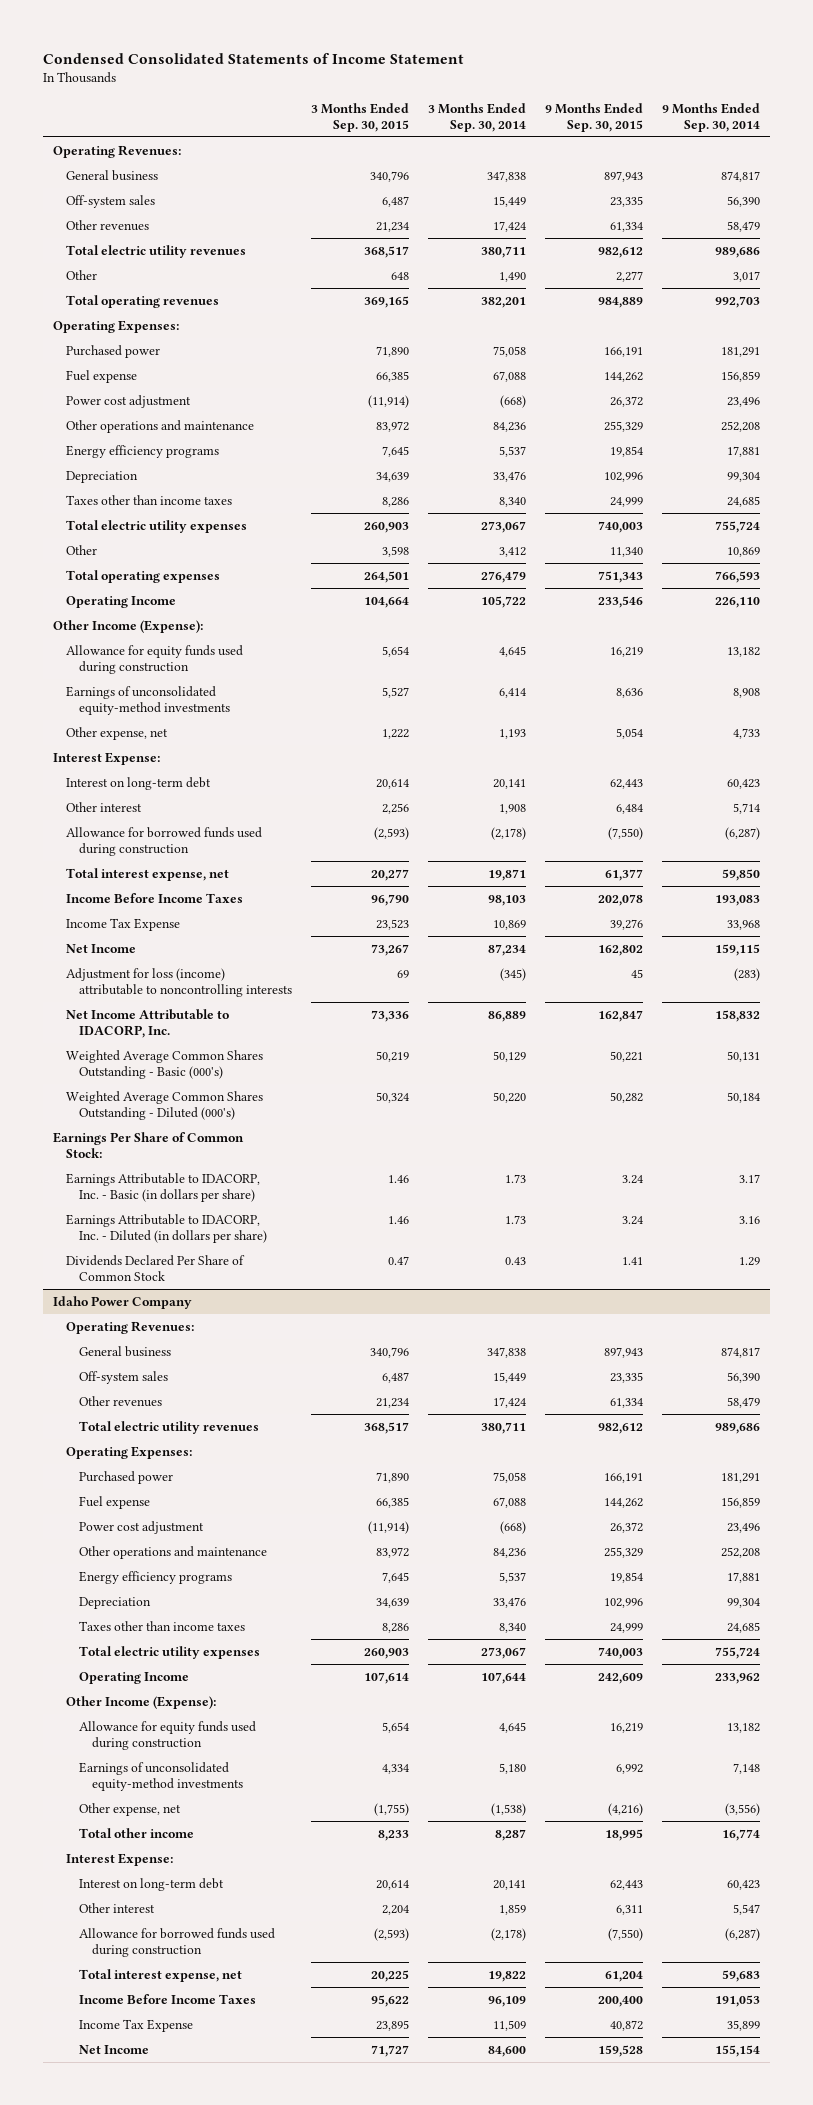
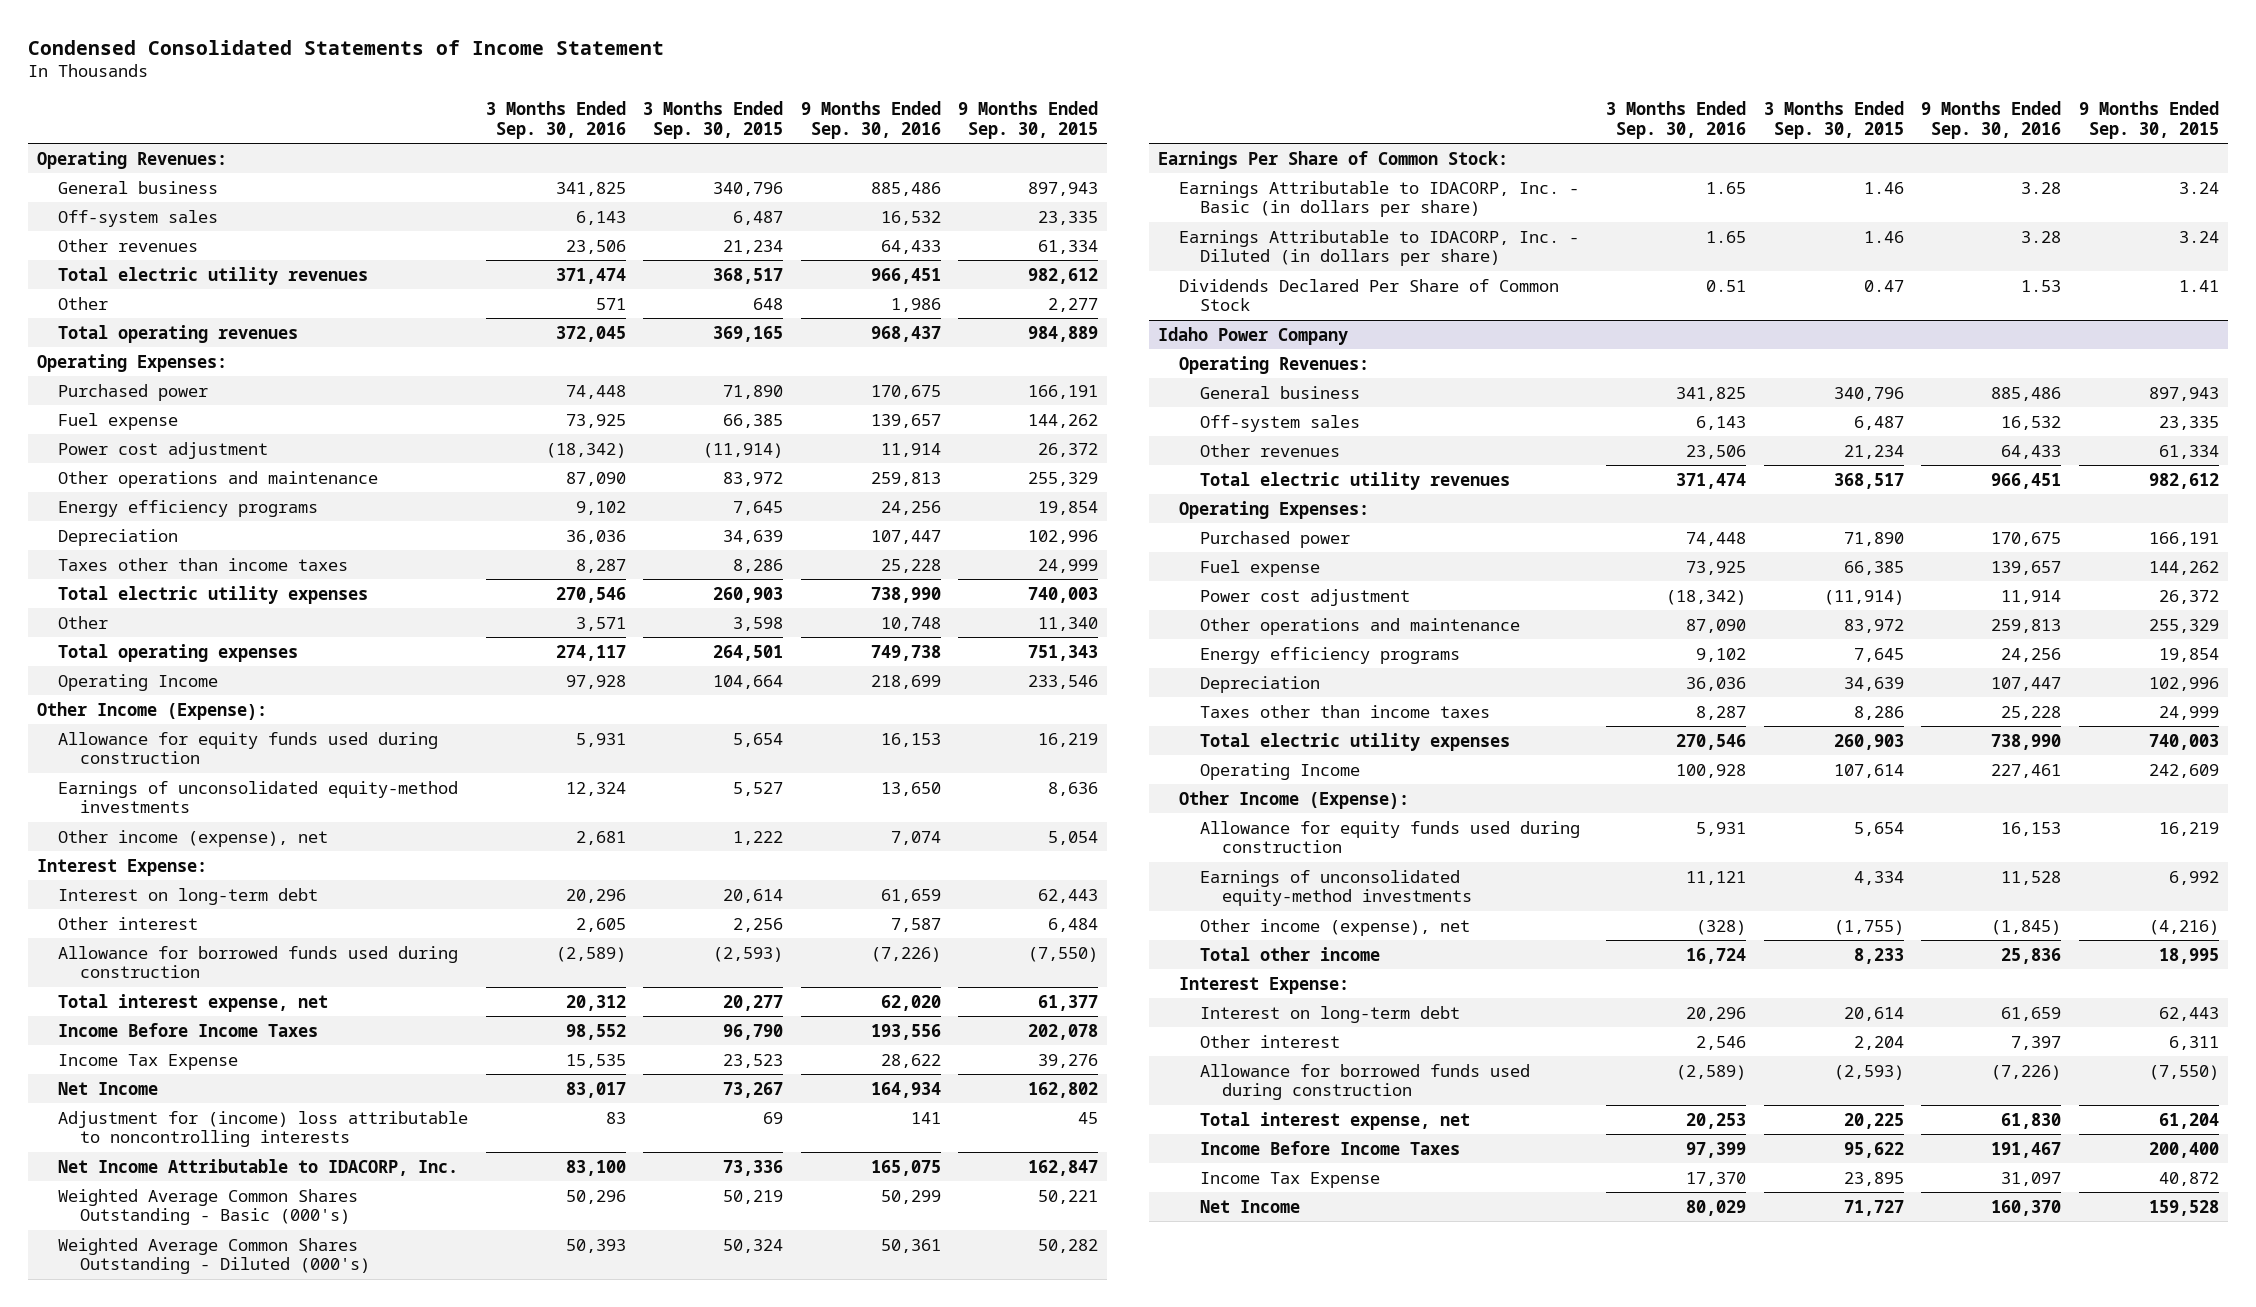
[428,102,527,132] 3 Months Ended Sep. 30, 2014 -> none
[662,102,761,132] 9 Months Ended Sep. 30, 2014 -> none
none -> [485,101,626,139] 3 Months Ended Sep. 30, 2016
none -> [800,101,941,139] 9 Months Ended Sep. 30, 2016
[65,726,168,740] Other expense, net -> [58,829,329,847] Other income (expense), net
[65,967,292,997] Adjustment for loss (income) attributable to noncontrolling interests -> [58,1110,469,1148] Adjustment for (income) loss attributable to noncontrolling interests
[78,1802,181,1816] Other expense, net -> [1200,918,1471,936] Other income (expense), net

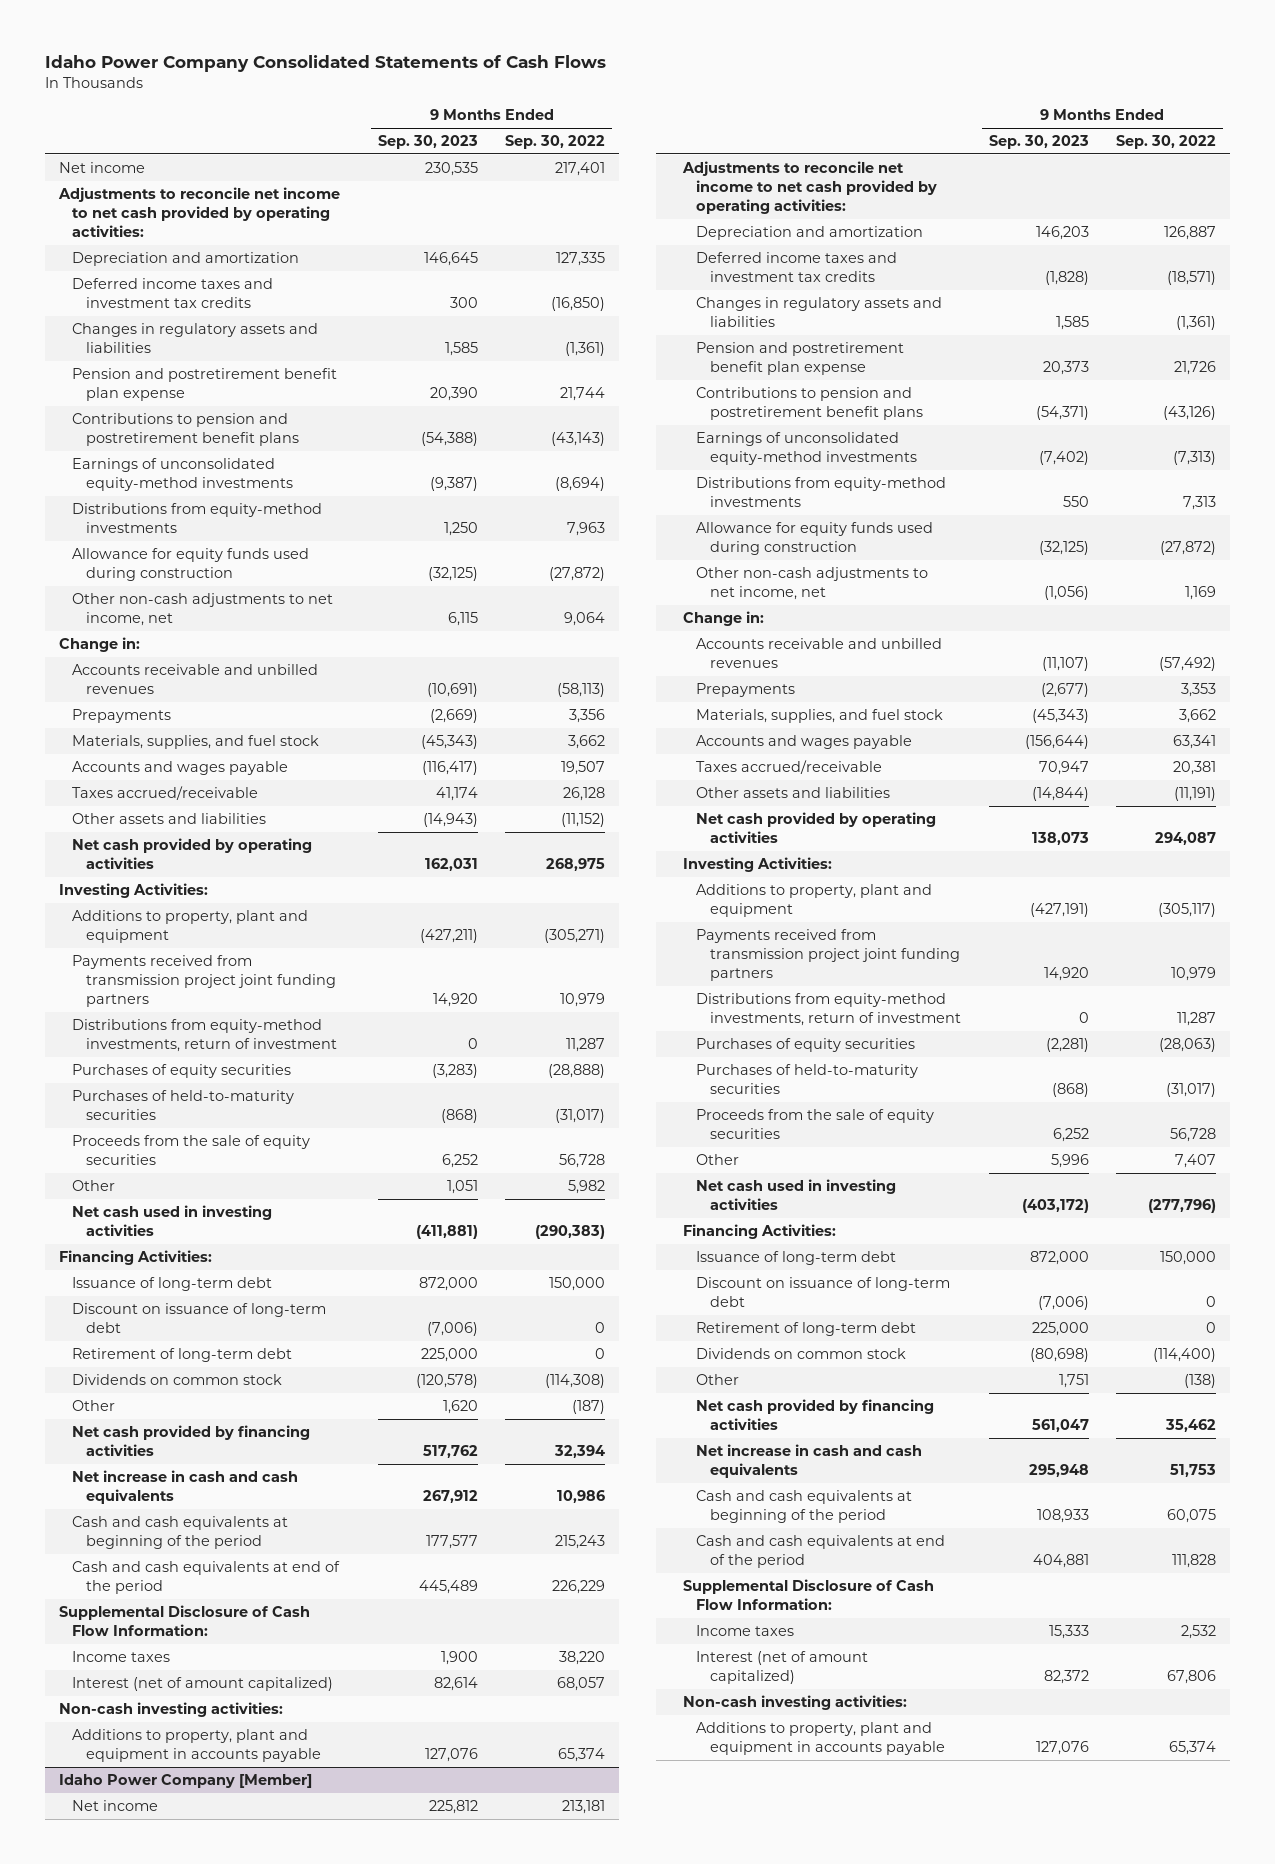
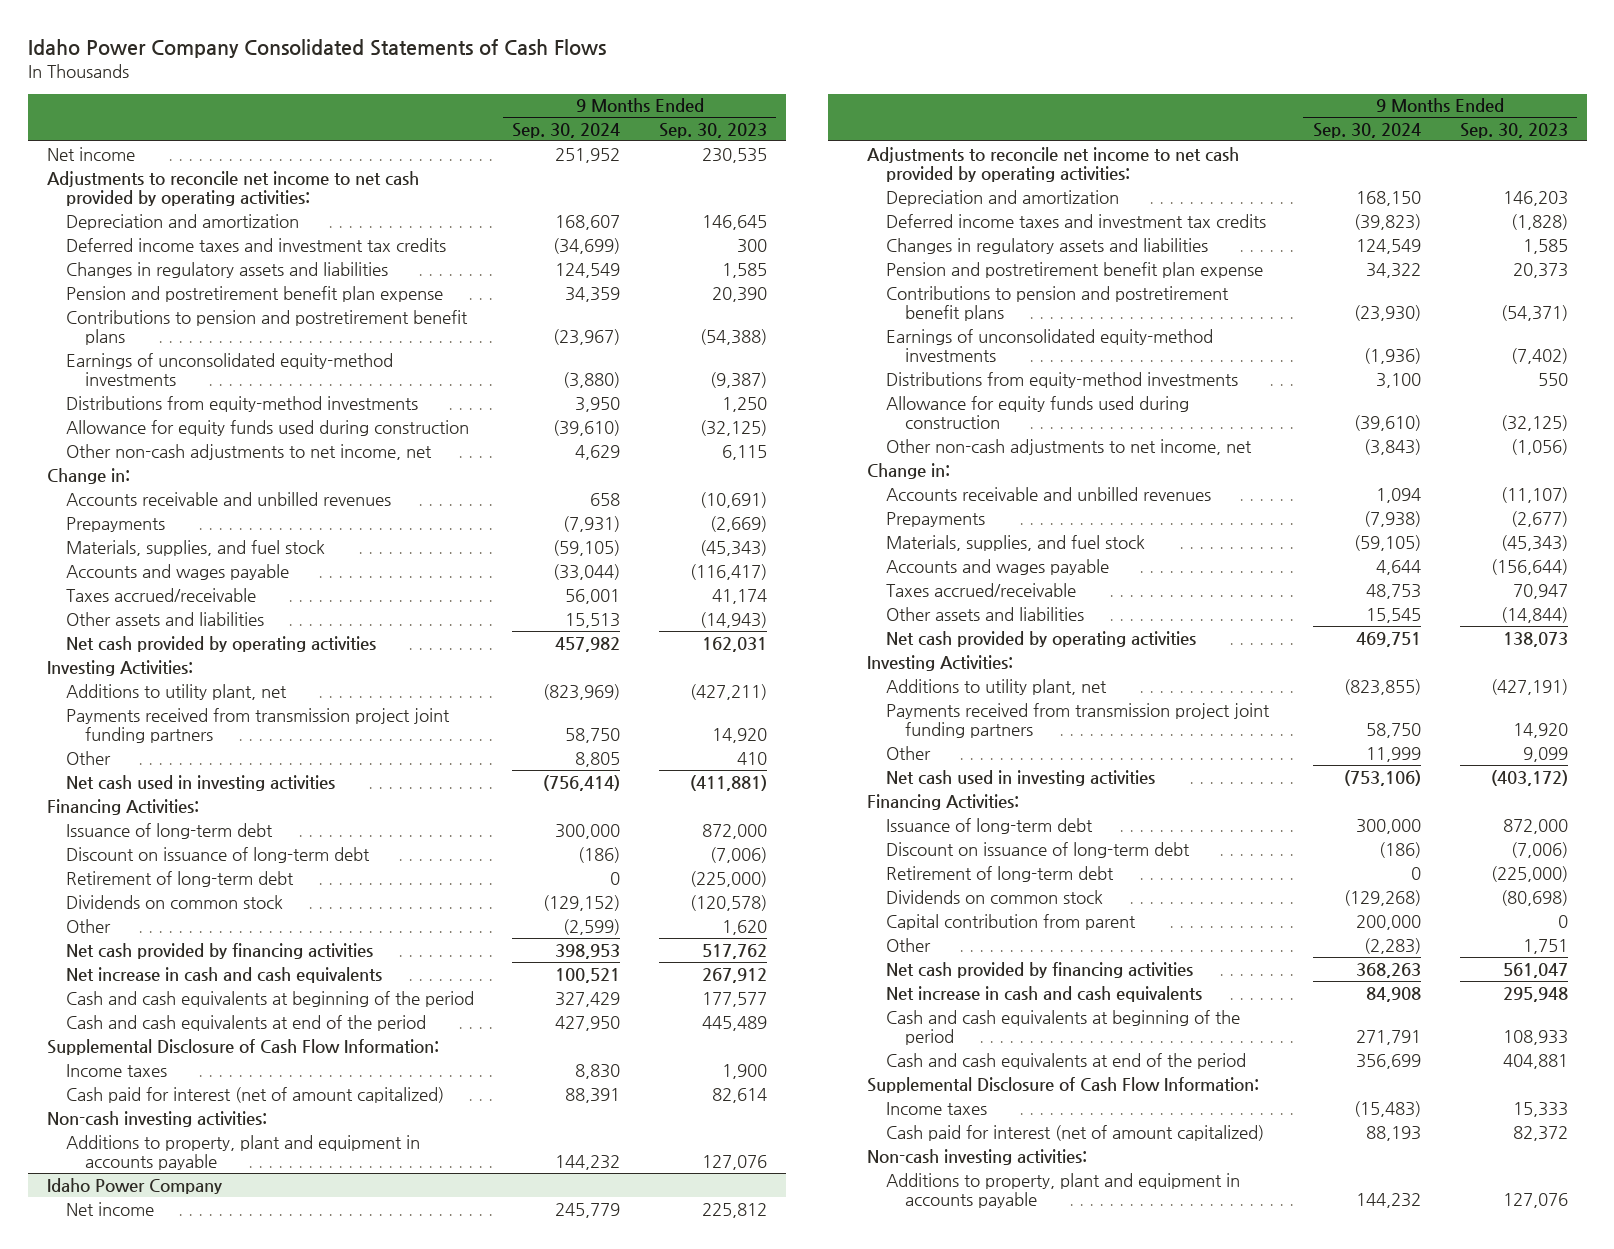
[505,135,606,150] Sep. 30, 2022 -> none
none -> [512,122,621,138] Sep. 30, 2024
[72,910,309,944] Additions to property, plant and equipment -> [65,683,287,700] Additions to utility plant, net
[72,1019,337,1053] Distributions from equity-method investments, return of investment -> none
[72,1064,292,1079] Purchases of equity securities -> none
[72,1090,295,1121] Purchases of held-to-maturity securities -> none
[72,1135,311,1166] Proceeds from the sale of equity securities -> none
[446,1180,478,1195] 1,051 -> [736,751,767,765] 410
[420,1348,478,1363] 225,000 -> [689,870,767,887] (225,000)
[72,1677,334,1692] Interest (net of amount capitalized) -> [65,1086,444,1103] Cash paid for interest (net of amount capitalized)
[58,1774,312,1789] Idaho Power Company [Member] -> [46,1177,222,1194] Idaho Power Company
[696,884,933,918] Additions to property, plant and equipment -> [885,678,1107,695] Additions to utility plant, net
[696,993,961,1027] Distributions from equity-method investments, return of investment -> none
[696,1038,916,1053] Purchases of equity securities -> none
[696,1064,919,1095] Purchases of held-to-maturity securities -> none
[696,1109,935,1140] Proceeds from the sale of equity securities -> none
[1050,1154,1089,1169] 5,996 -> [1522,746,1568,762] 9,099
[1031,1322,1089,1337] 225,000 -> [1490,865,1568,882] (225,000)
none -> [885,913,1136,930] Capital contribution from parent
[696,1651,869,1685] Interest (net of amount capitalized) -> [885,1124,1264,1141] Cash paid for interest (net of amount capitalized)

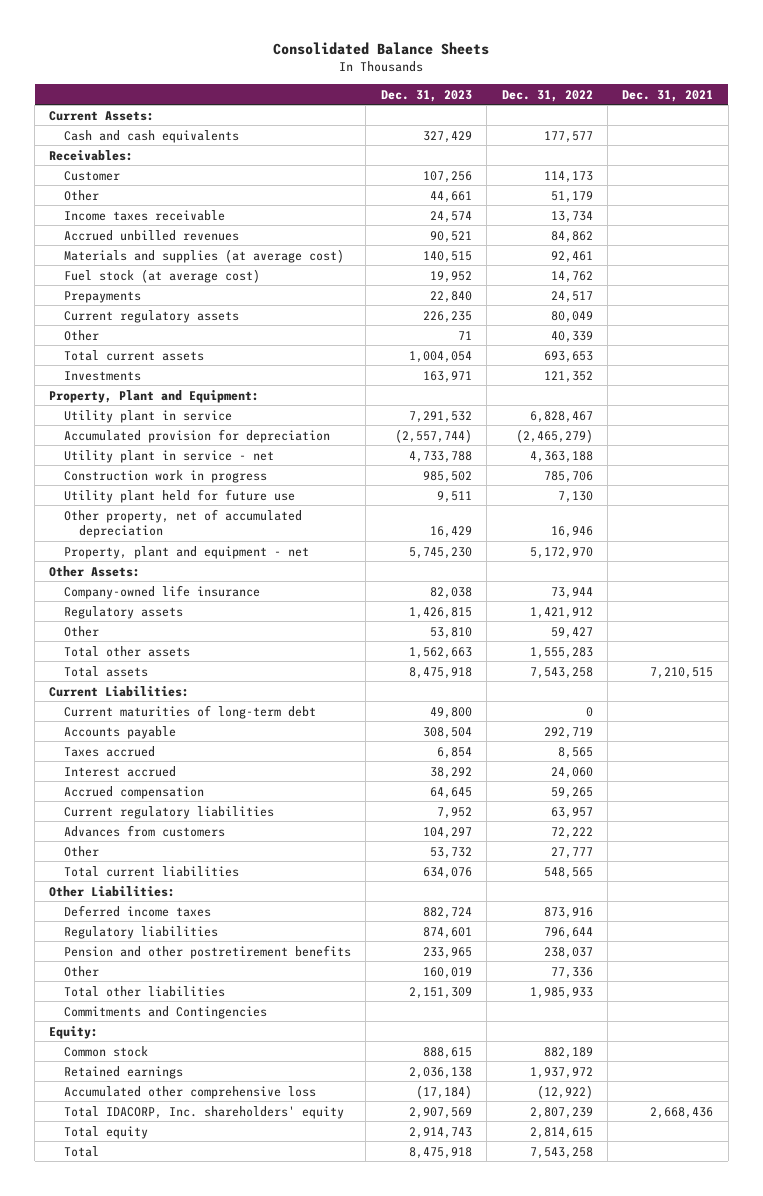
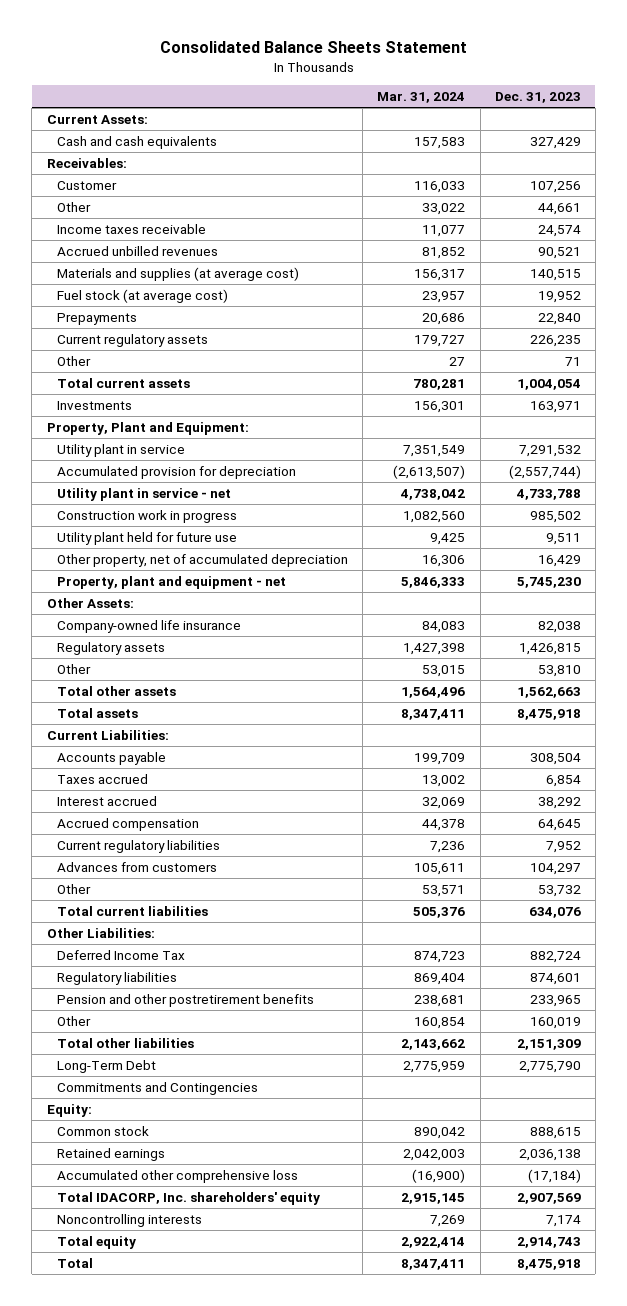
[273,42,490,56] Consolidated Balance Sheets -> [159,41,467,54] Consolidated Balance Sheets Statement
[501,89,593,102] Dec. 31, 2022 -> none
[622,89,714,102] Dec. 31, 2021 -> none
none -> [377,92,466,104] Mar. 31, 2024
[64,704,317,719] Current maturities of long-term debt -> none
[64,904,212,917] Deferred income taxes -> [56,949,185,960] Deferred Income Tax
none -> [56,1059,156,1073] Long-Term Debt
none -> [56,1213,202,1227] Noncontrolling interests

